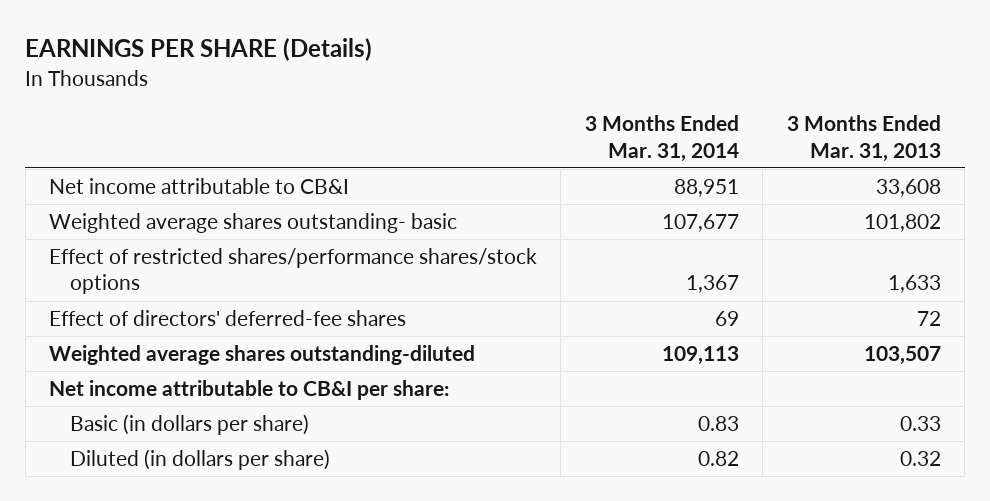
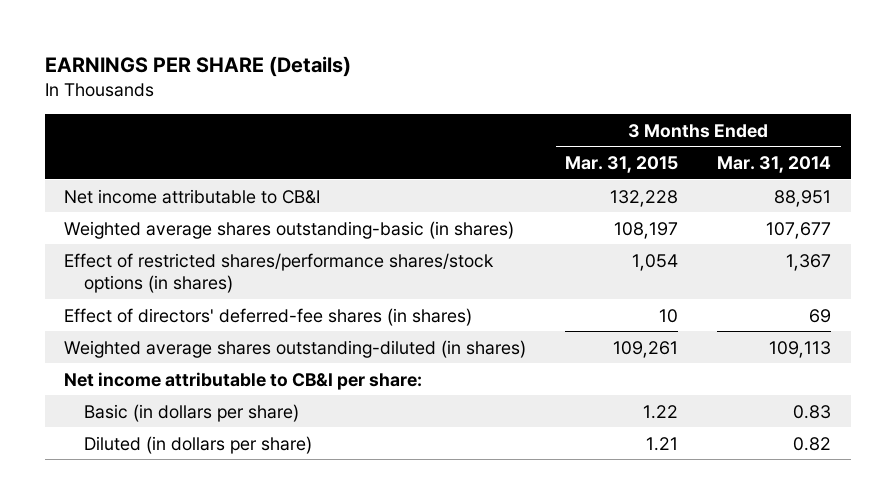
[786,115,941,162] 3 Months Ended Mar. 31, 2013 -> none
none -> [565,156,679,174] Mar. 31, 2015
[49,213,458,234] Weighted average shares outstanding- basic -> [64,220,515,239] Weighted average shares outstanding-basic (in shares)
[49,248,538,295] Effect of restricted shares/performance shares/stock options -> [64,252,495,294] Effect of restricted shares/performance shares/stock options (in shares)
[49,310,407,327] Effect of directors' deferred-fee shares -> [64,307,473,326] Effect of directors' deferred-fee shares (in shares)
[49,345,476,366] Weighted average shares outstanding-diluted -> [64,339,527,358] Weighted average shares outstanding-diluted (in shares)

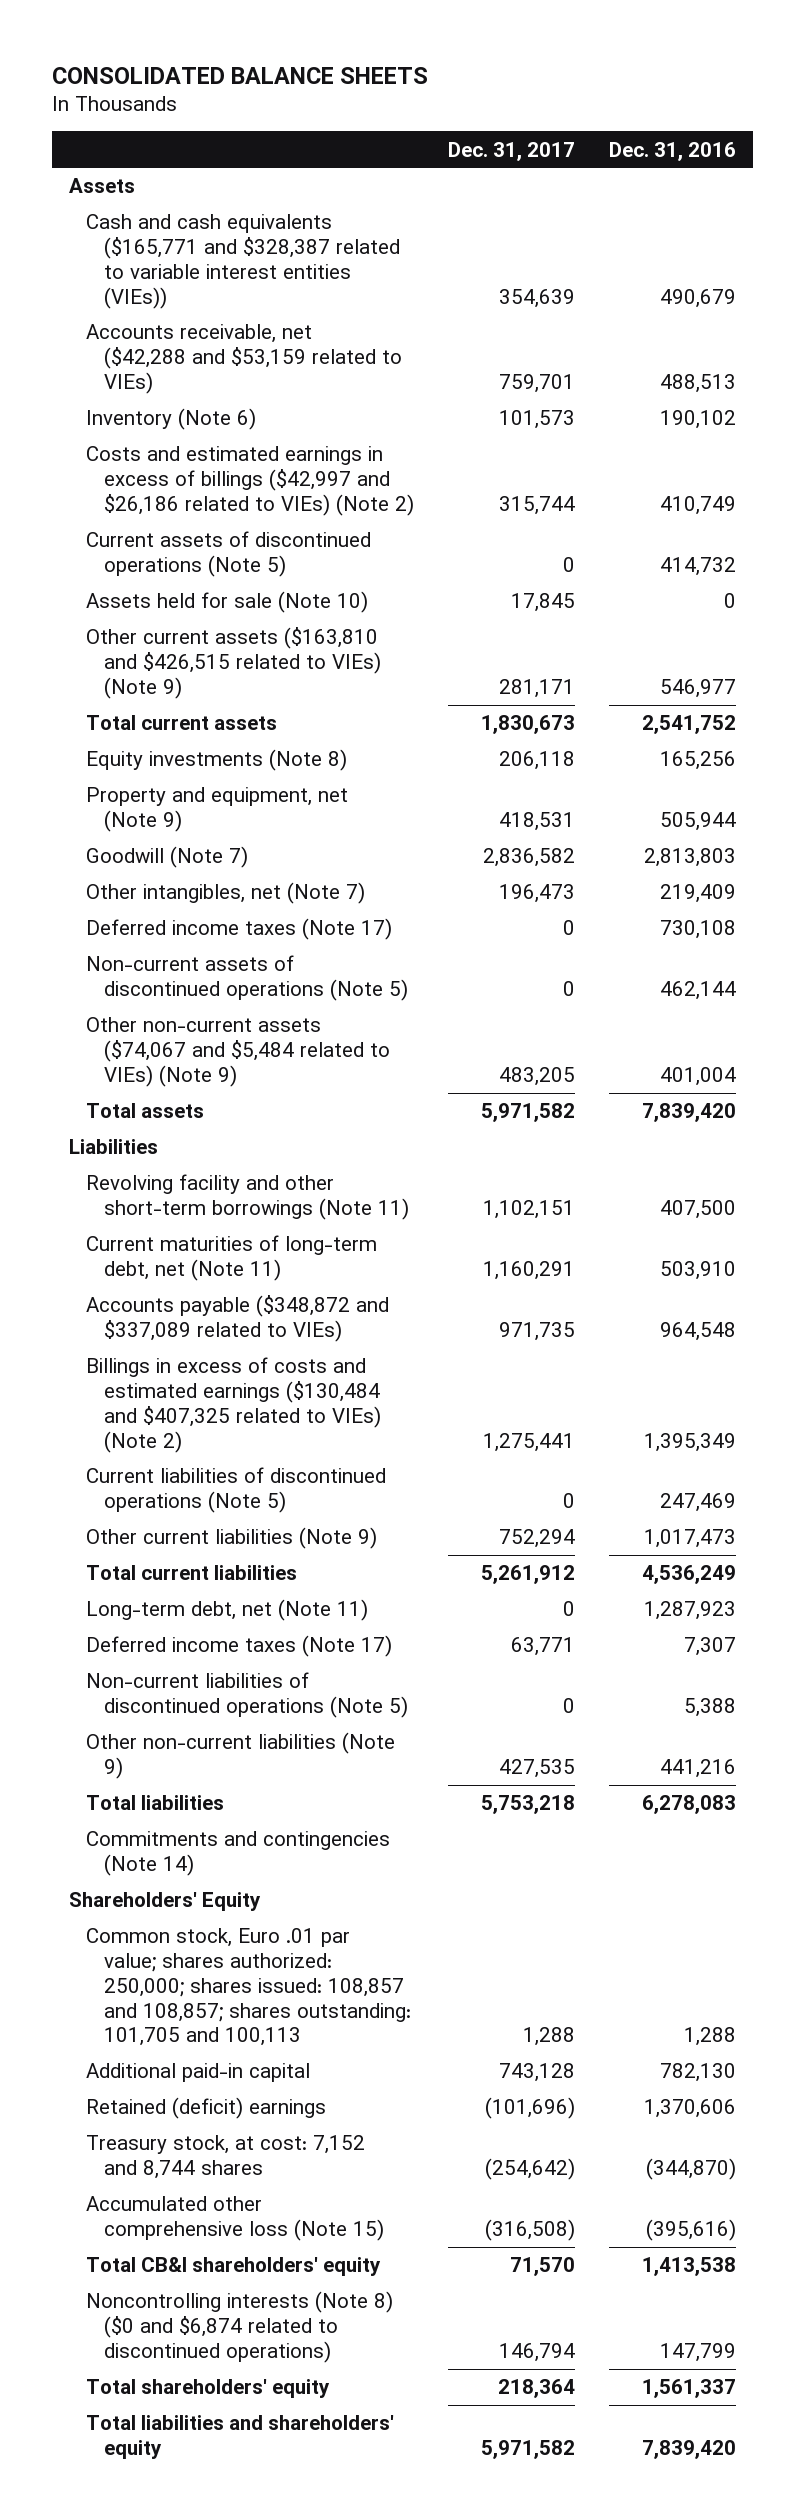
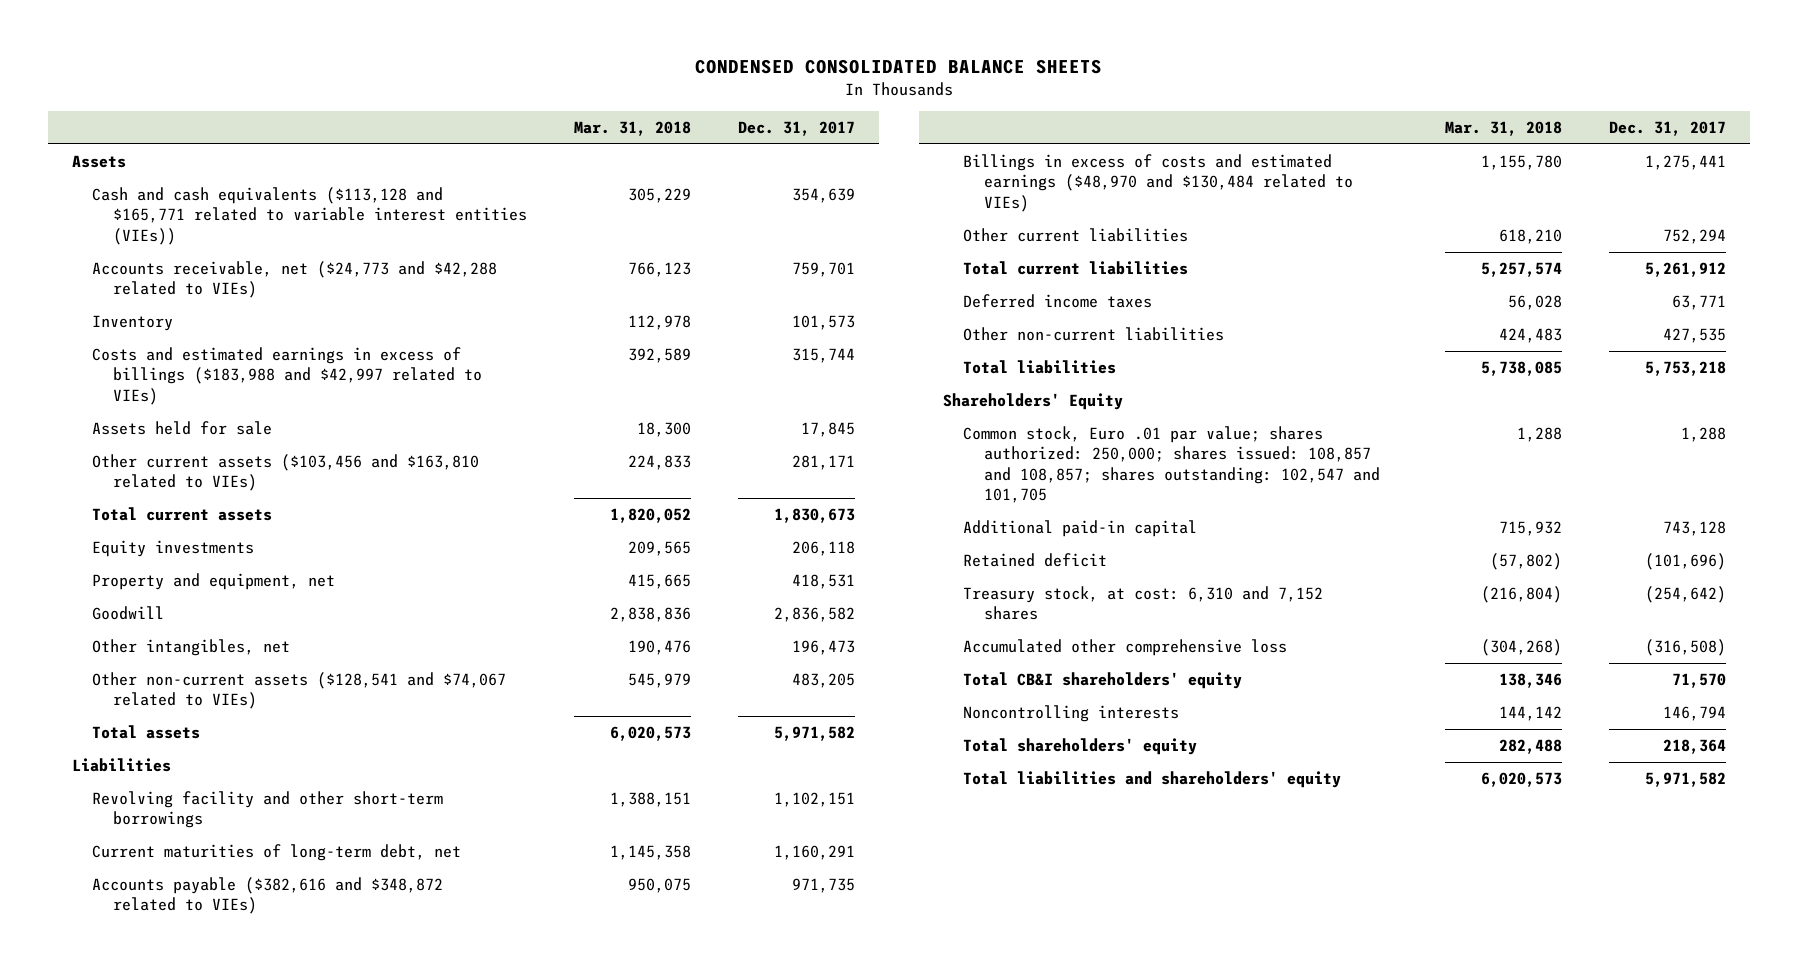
[52,66,429,84] CONSOLIDATED BALANCE SHEETS -> [694,59,1102,75] CONDENSED CONSOLIDATED BALANCE SHEETS
[608,141,736,161] Dec. 31, 2016 -> none
none -> [574,121,692,137] Mar. 31, 2018
[86,531,372,577] Current assets of discontinued operations (Note 5) -> none
[86,214,400,309] Cash and cash equivalents ($165,771 and $328,387 related to variable interest entities (VIEs)) -> [92,187,528,245] Cash and cash equivalents ($113,128 and $165,771 related to variable interest entities (VIEs))
[86,324,402,394] Accounts receivable, net ($42,288 and $53,159 related to VIEs) -> [92,261,498,299] Accounts receivable, net ($24,773 and $42,288 related to VIEs)
[86,408,257,431] Inventory (Note 6) -> [92,315,174,332] Inventory
[86,446,414,516] Costs and estimated earnings in excess of billings ($42,997 and $26,186 related to VIEs) (Note 2) -> [92,347,483,405] Costs and estimated earnings in excess of billings ($183,988 and $42,997 related to VIEs)
[86,591,369,614] Assets held for sale (Note 10) -> [92,421,273,436] Assets held for sale
[86,627,381,699] Other current assets ($163,810 and $426,515 related to VIEs) (Note 9) -> [92,454,480,492] Other current assets ($103,456 and $163,810 related to VIEs)
[86,918,393,941] Deferred income taxes (Note 17) -> none
[86,955,408,1001] Non-current assets of discontinued operations (Note 5) -> none
[86,749,348,772] Equity investments (Note 8) -> [92,540,255,558] Equity investments
[86,787,349,832] Property and equipment, net (Note 9) -> [92,573,336,591] Property and equipment, net
[86,846,249,869] Goodwill (Note 7) -> [92,606,165,621] Goodwill
[86,882,366,905] Other intangibles, net (Note 7) -> [92,639,291,657] Other intangibles, net
[86,1017,390,1087] Other non-current assets ($74,067 and $5,484 related to VIEs) (Note 9) -> [92,672,507,710] Other non-current assets ($128,541 and $74,067 related to VIEs)
[86,1467,387,1513] Current liabilities of discontinued operations (Note 5) -> none
[86,1174,409,1220] Revolving facility and other short-term borrowings (Note 11) -> [92,791,444,829] Revolving facility and other short-term borrowings
[86,1235,378,1281] Current maturities of long-term debt, net (Note 11) -> [92,844,462,862] Current maturities of long-term debt, net
[86,1295,390,1342] Accounts payable ($348,872 and $337,089 related to VIEs) -> [92,877,444,915] Accounts payable ($382,616 and $348,872 related to VIEs)
[86,1357,381,1453] Billings in excess of costs and estimated earnings ($130,484 and $407,325 related to VIEs) (Note 2) -> [963,154,1353,212] Billings in excess of costs and estimated earnings ($48,970 and $130,484 related to VIEs)
[86,1527,378,1550] Other current liabilities (Note 9) -> [963,228,1189,243] Other current liabilities
[86,1599,369,1622] Long-term debt, net (Note 11) -> none
[86,1672,408,1718] Non-current liabilities of discontinued operations (Note 5) -> none
[86,1635,393,1658] Deferred income taxes (Note 17) -> [963,294,1153,309] Deferred income taxes
[86,1732,396,1779] Other non-current liabilities (Note 9) -> [963,327,1225,342] Other non-current liabilities
[86,1831,391,1876] Commitments and contingencies (Note 14) -> none
[86,1928,411,2047] Common stock, Euro .01 par value; shares authorized: 250,000; shares issued: 108,857 and 108,857; shares outstanding: 101,705 and 100,113 -> [963,426,1380,504] Common stock, Euro .01 par value; shares authorized: 250,000; shares issued: 108,857 and 108,857; shares outstanding: 102,547 and 101,705
[86,2097,327,2120] Retained (deficit) earnings -> [963,553,1108,568] Retained deficit
[86,2135,366,2179] Treasury stock, at cost: 7,152 and 8,744 shares -> [963,586,1324,621] Treasury stock, at cost: 6,310 and 7,152 shares
[86,2196,384,2241] Accumulated other comprehensive loss (Note 15) -> [963,639,1288,657] Accumulated other comprehensive loss
[86,2291,394,2363] Noncontrolling interests (Note 8) ($0 and $6,874 related to discontinued operations) -> [963,705,1180,723] Noncontrolling interests

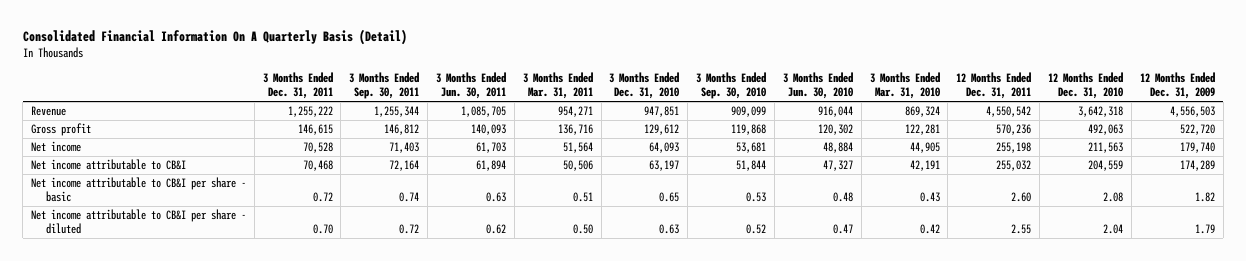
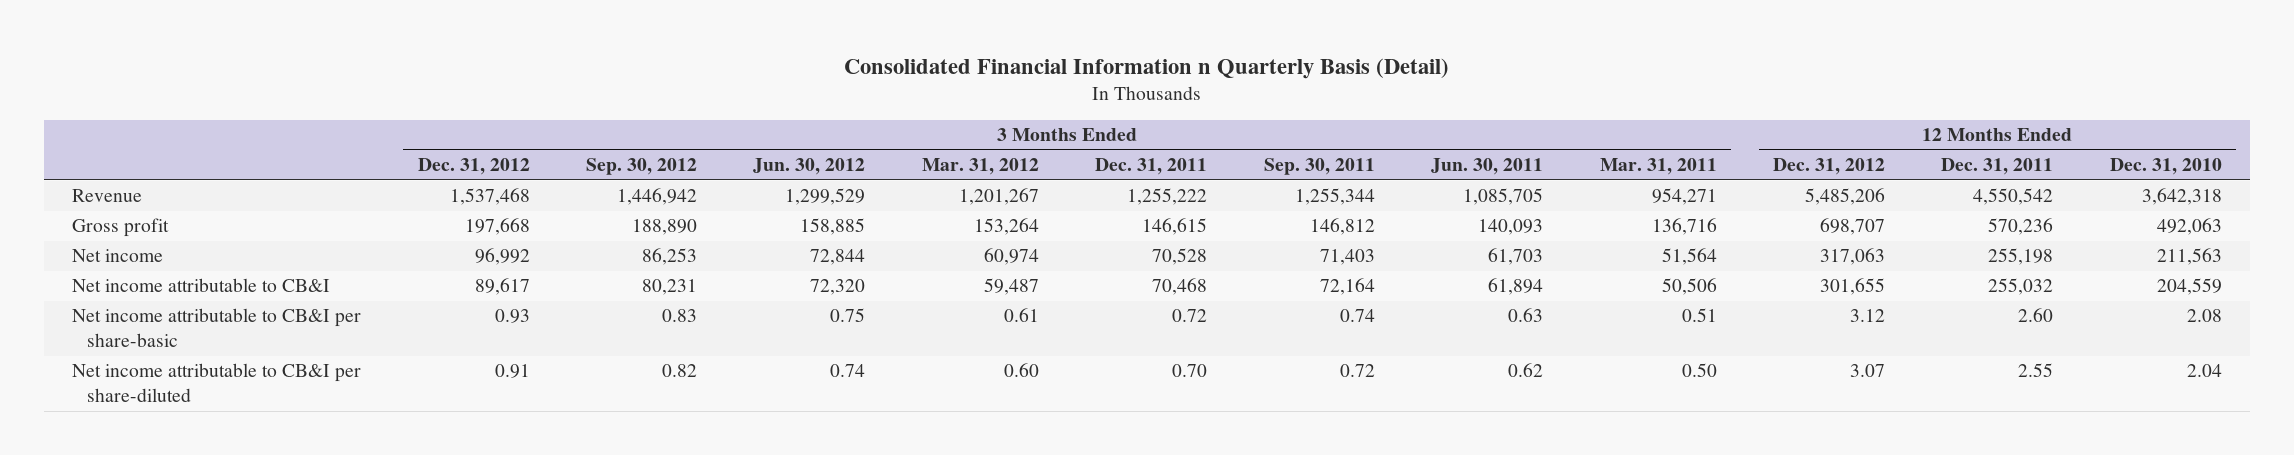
[22,29,407,46] Consolidated Financial Information On A Quarterly Basis (Detail) -> [844,58,1450,80] Consolidated Financial Information n Quarterly Basis (Detail)
[609,72,680,100] 3 Months Ended Dec. 31, 2010 -> none
[696,72,767,100] 3 Months Ended Sep. 30, 2010 -> none
[782,72,853,100] 3 Months Ended Jun. 30, 2010 -> none
[869,72,940,100] 3 Months Ended Mar. 31, 2010 -> none
[1139,72,1215,100] 12 Months Ended Dec. 31, 2009 -> none
none -> [417,158,530,176] Dec. 31, 2012
none -> [585,158,697,176] Sep. 30, 2012
none -> [753,158,866,176] Jun. 30, 2012
none -> [921,158,1039,176] Mar. 31, 2012
none -> [1773,158,1886,176] Dec. 31, 2012
[30,177,246,203] Net income attributable to CB&I per share - basic -> [72,308,362,348] Net income attributable to CB&I per share-basic
[30,209,246,235] Net income attributable to CB&I per share - diluted -> [72,363,362,403] Net income attributable to CB&I per share-diluted

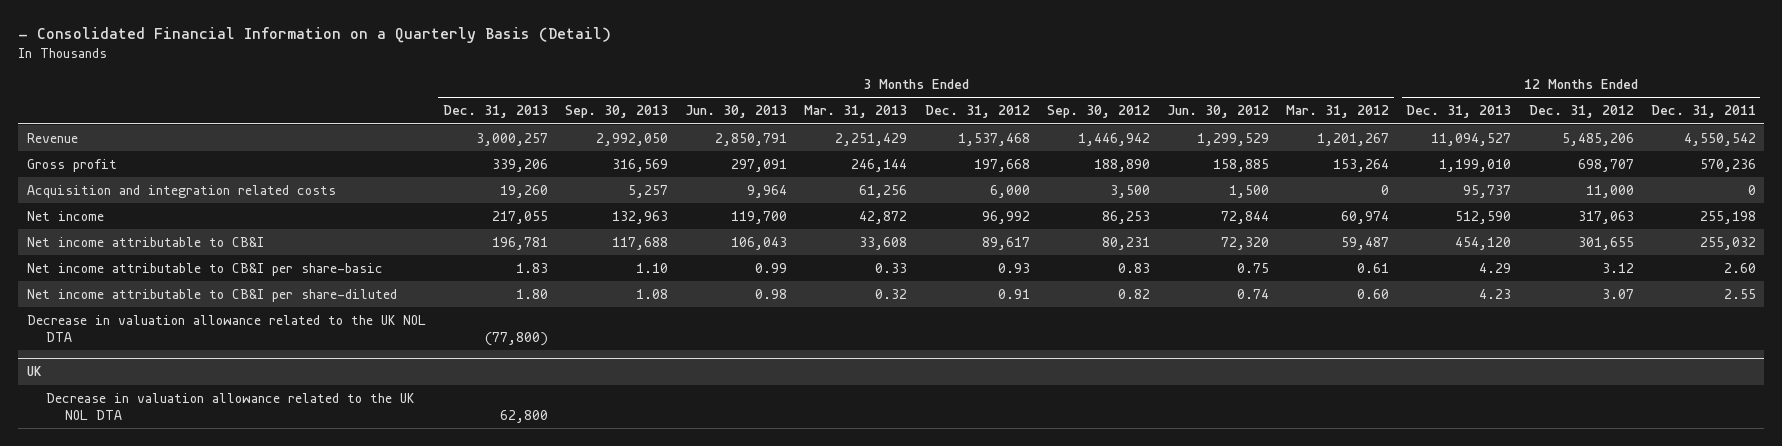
[844,58,1450,80] Consolidated Financial Information n Quarterly Basis (Detail) -> [17,27,611,44] - Consolidated Financial Information on a Quarterly Basis (Detail)
[1095,158,1208,176] Dec. 31, 2011 -> none
[1263,158,1375,176] Sep. 30, 2011 -> none
[1431,158,1544,176] Jun. 30, 2011 -> none
[1599,158,1717,176] Mar. 31, 2011 -> none
[2109,158,2222,176] Dec. 31, 2010 -> none
none -> [442,105,548,119] Dec. 31, 2013
none -> [564,105,668,119] Sep. 30, 2013
none -> [685,105,788,119] Jun. 30, 2013
none -> [804,105,908,119] Mar. 31, 2013
none -> [1406,105,1512,119] Dec. 31, 2013
none -> [26,184,336,198] Acquisition and integration related costs
none -> [26,314,426,343] Decrease in valuation allowance related to the UK NOL DTA
none -> [26,366,42,377] UK
none -> [45,392,414,421] Decrease in valuation allowance related to the UK NOL DTA

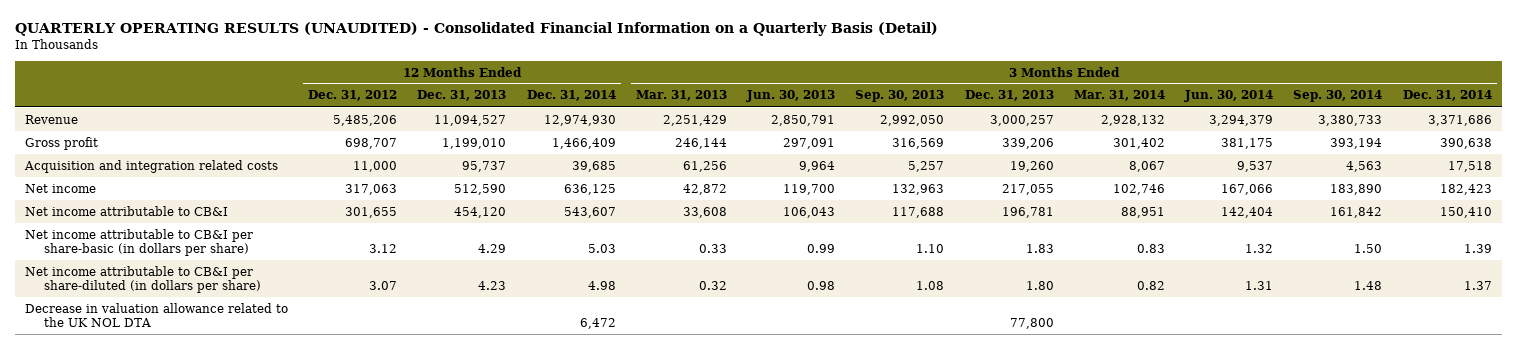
[17,27,611,44] - Consolidated Financial Information on a Quarterly Basis (Detail) -> [14,22,938,37] QUARTERLY OPERATING RESULTS (UNAUDITED) - Consolidated Financial Information on a Quarterly Basis (Detail)
[924,105,1030,119] Dec. 31, 2012 -> none
[1046,105,1150,119] Sep. 30, 2012 -> none
[1166,105,1269,119] Jun. 30, 2012 -> none
[1286,105,1390,119] Mar. 31, 2012 -> none
[1650,105,1756,119] Dec. 31, 2011 -> none
none -> [526,90,616,102] Dec. 31, 2014
none -> [1073,90,1165,102] Mar. 31, 2014
none -> [1184,90,1274,103] Jun. 30, 2014
none -> [1293,90,1383,103] Sep. 30, 2014
none -> [1402,90,1492,102] Dec. 31, 2014
[26,366,42,377] UK -> none
[45,392,414,421] Decrease in valuation allowance related to the UK NOL DTA -> none
[26,262,383,276] Net income attributable to CB&I per share-basic -> [24,228,253,256] Net income attributable to CB&I per share-basic (in dollars per share)
[26,288,397,302] Net income attributable to CB&I per share-diluted -> [24,265,261,293] Net income attributable to CB&I per share-diluted (in dollars per share)
[484,332,548,347] (77,800) -> [1009,317,1054,329] 77,800

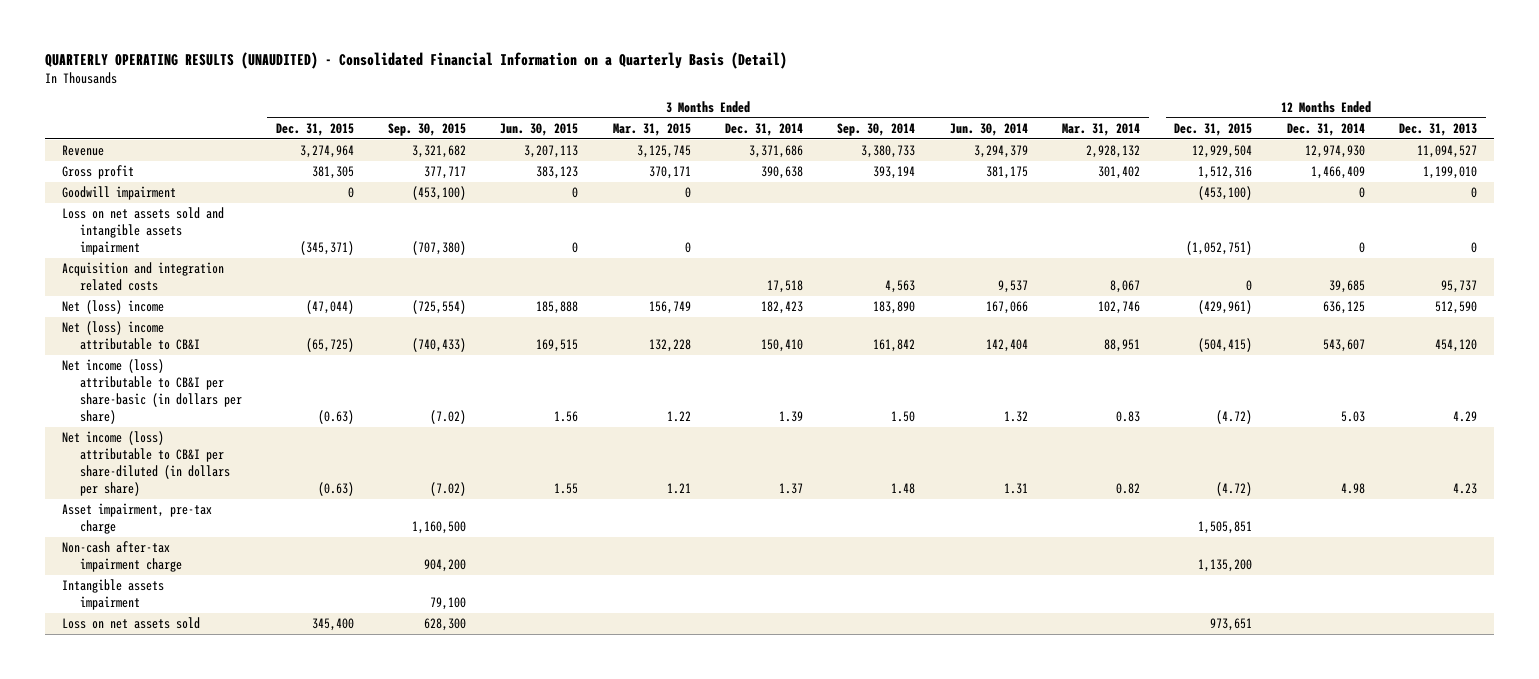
[308,90,398,102] Dec. 31, 2012 -> none
[635,90,727,102] Mar. 31, 2013 -> none
[746,90,836,103] Jun. 30, 2013 -> none
[855,90,945,103] Sep. 30, 2013 -> none
[964,90,1054,102] Dec. 31, 2013 -> none
none -> [275,122,354,136] Dec. 31, 2015
none -> [388,122,467,136] Sep. 30, 2015
none -> [500,122,579,136] Jun. 30, 2015
none -> [612,122,691,136] Mar. 31, 2015
none -> [1174,122,1253,136] Dec. 31, 2015
none -> [61,186,176,201] Goodwill impairment
none -> [61,207,224,256] Loss on net assets sold and intangible assets impairment
[24,302,288,327] Decrease in valuation allowance related to the UK NOL DTA -> none
[24,183,96,193] Net income -> [61,300,164,315] Net (loss) income
[24,205,228,216] Net income attributable to CB&I -> [61,321,200,351] Net (loss) income attributable to CB&I
[24,228,253,256] Net income attributable to CB&I per share-basic (in dollars per share) -> [61,359,242,425] Net income (loss) attributable to CB&I per share-basic (in dollars per share)
[24,265,261,293] Net income attributable to CB&I per share-diluted (in dollars per share) -> [61,431,230,497] Net income (loss) attributable to CB&I per share-diluted (in dollars per share)
none -> [61,503,212,535] Asset impairment, pre-tax charge
none -> [61,541,182,573] Non-cash after-tax impairment charge
none -> [61,579,164,611] Intangible assets impairment
none -> [61,617,200,630] Loss on net assets sold

